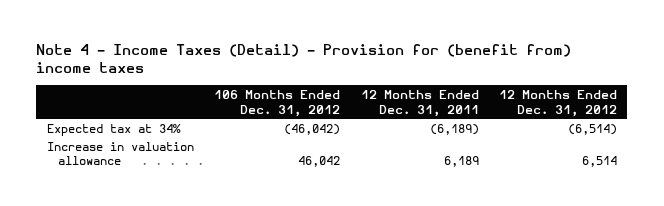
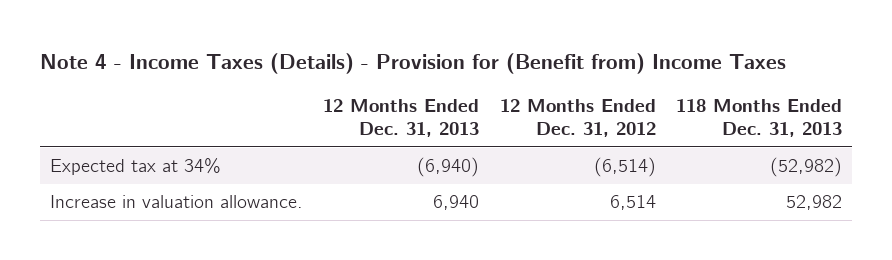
[36,43,572,74] Note 4 - Income Taxes (Detail) - Provision for (benefit from) income taxes -> [40,52,787,74] Note 4 - Income Taxes (Details) - Provision for (Benefit from) Income Taxes
[214,89,341,117] 106 Months Ended Dec. 31, 2012 -> none
[360,89,479,117] 12 Months Ended Dec. 31, 2011 -> none
none -> [323,98,480,138] 12 Months Ended Dec. 31, 2013
none -> [675,98,842,138] 118 Months Ended Dec. 31, 2013
[46,141,194,166] Increase in valuation allowance -> [50,195,304,209] Increase in valuation allowance.

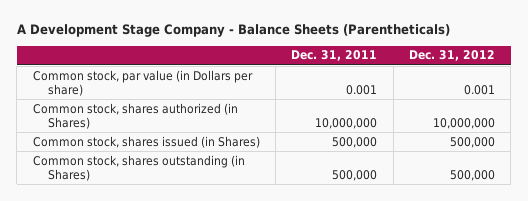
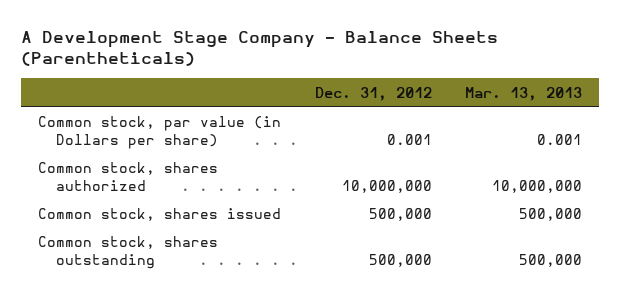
[291,50,378,62] Dec. 31, 2011 -> none
none -> [465,86,583,101] Mar. 13, 2013
[32,102,238,129] Common stock, shares authorized (in Shares) -> [38,162,219,192] Common stock, shares authorized
[32,135,260,148] Common stock, shares issued (in Shares) -> [38,208,282,222] Common stock, shares issued
[32,154,245,181] Common stock, shares outstanding (in Shares) -> [38,236,219,270] Common stock, shares outstanding

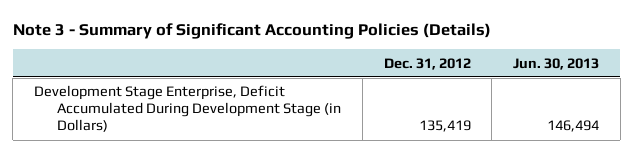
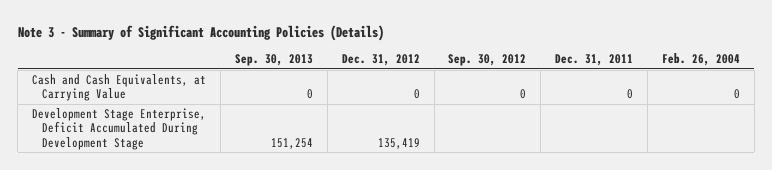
[513,57,600,70] Jun. 30, 2013 -> none
none -> [234,54,313,67] Sep. 30, 2013
none -> [448,54,527,67] Sep. 30, 2012
none -> [555,54,634,67] Dec. 31, 2011
none -> [661,53,740,67] Feb. 26, 2004
none -> [32,74,207,102] Cash and Cash Equivalents, at Carrying Value
[34,85,341,133] Development Stage Enterprise, Deficit Accumulated During Development Stage (in Dollars) -> [32,108,207,150] Development Stage Enterprise, Deficit Accumulated During Development Stage

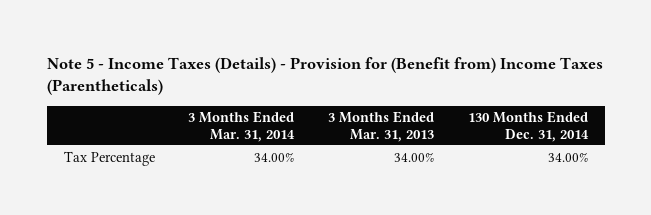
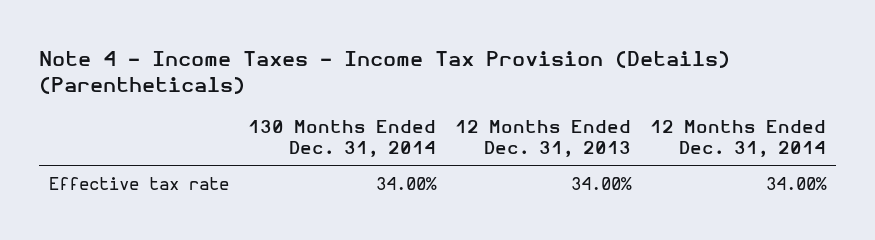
[46,57,603,96] Note 5 - Income Taxes (Details) - Provision for (Benefit from) Income Taxes (Parentheticals) -> [39,50,731,94] Note 4 - Income Taxes - Income Tax Provision (Details) (Parentheticals)
[188,110,296,142] 3 Months Ended Mar. 31, 2014 -> none
[328,110,435,142] 3 Months Ended Mar. 31, 2013 -> none
none -> [455,119,632,158] 12 Months Ended Dec. 31, 2013
none -> [650,119,827,158] 12 Months Ended Dec. 31, 2014
[63,150,155,166] Tax Percentage -> [48,176,229,190] Effective tax rate

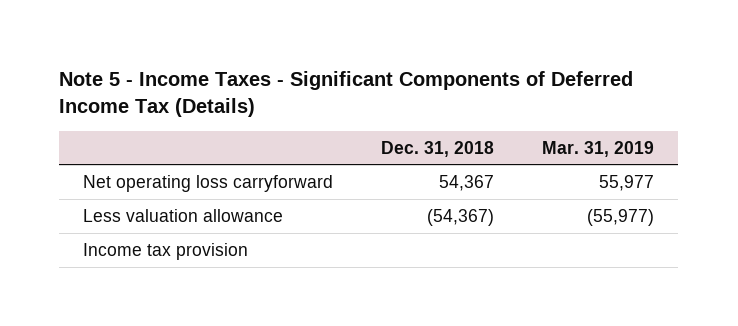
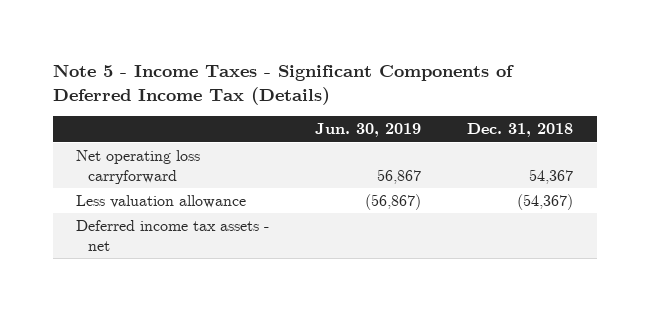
[542,140,655,157] Mar. 31, 2019 -> none
none -> [315,123,422,138] Jun. 30, 2019
[83,242,249,260] Income tax provision -> [75,219,269,251] Deferred income tax assets - net

